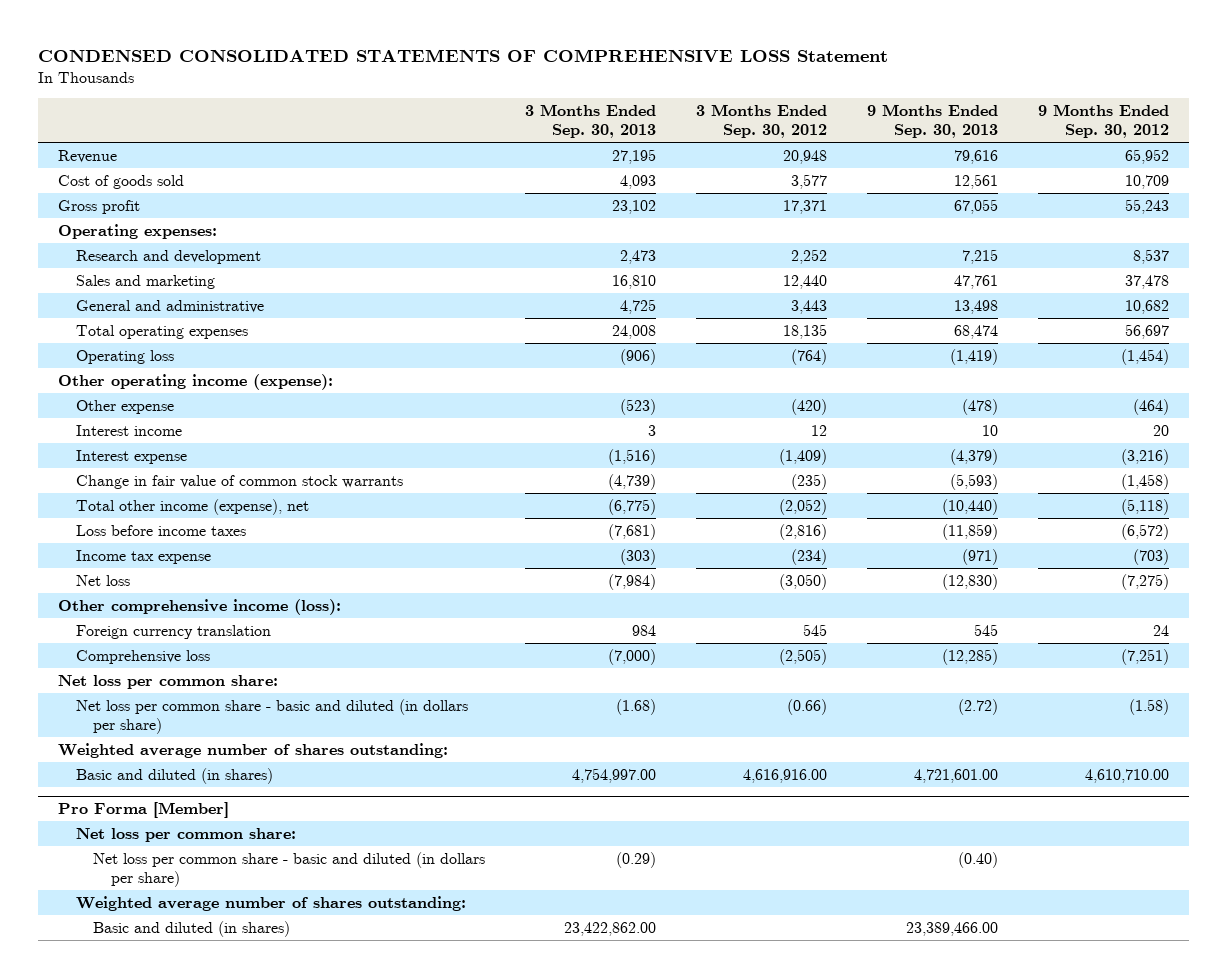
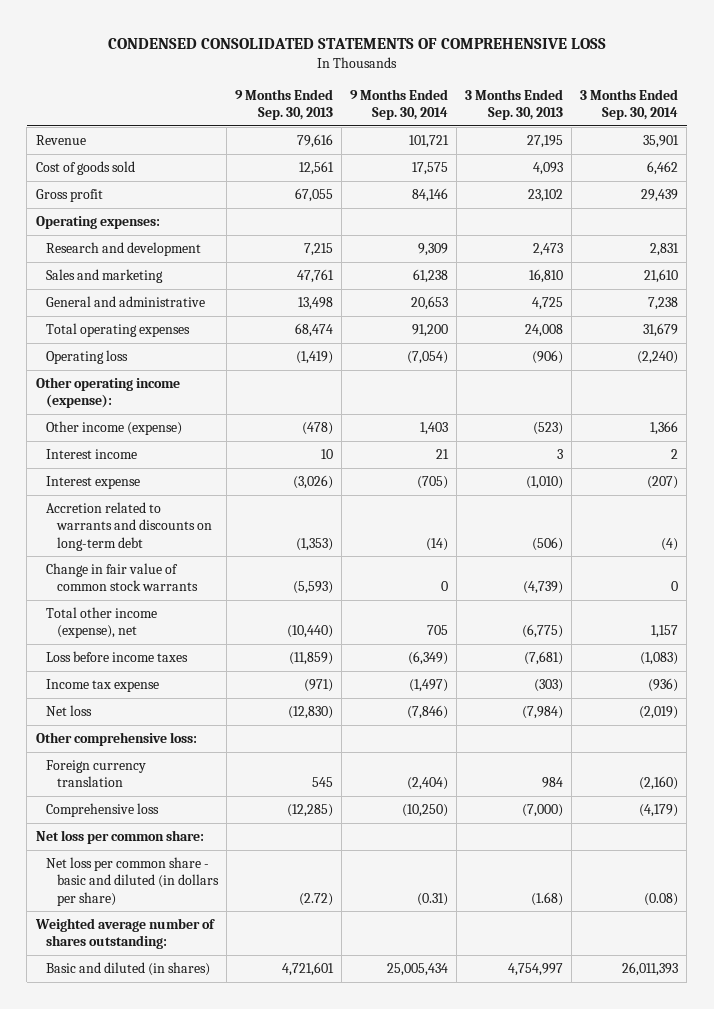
[37,48,888,62] CONDENSED CONSOLIDATED STATEMENTS OF COMPREHENSIVE LOSS Statement -> [107,37,606,49] CONDENSED CONSOLIDATED STATEMENTS OF COMPREHENSIVE LOSS
[696,103,828,139] 3 Months Ended Sep. 30, 2012 -> none
[1037,103,1169,139] 9 Months Ended Sep. 30, 2012 -> none
none -> [349,88,448,120] 9 Months Ended Sep. 30, 2014
none -> [580,88,679,120] 3 Months Ended Sep. 30, 2014
[75,399,174,414] Other expense -> [46,421,183,436] Other income (expense)
[608,448,657,465] (1,516) -> [525,476,563,490] (1,010)
[949,448,998,465] (4,379) -> [292,475,333,490] (3,026)
none -> [46,502,212,551] Accretion related to warrants and discounts on long-term debt
[57,598,341,615] Other comprehensive income (loss): -> [35,732,197,747] Other comprehensive loss:
[57,802,229,819] Pro Forma [Member] -> none
[75,827,296,842] Net loss per common share: -> none
[93,851,486,887] Net loss per common share - basic and diluted (in dollars per share) -> none
[75,895,466,911] Weighted average number of shares outstanding: -> none
[93,920,291,937] Basic and diluted (in shares) -> none
[572,767,657,783] 4,754,997.00 -> [507,963,563,977] 4,754,997
[913,768,998,783] 4,721,601.00 -> [281,962,334,977] 4,721,601

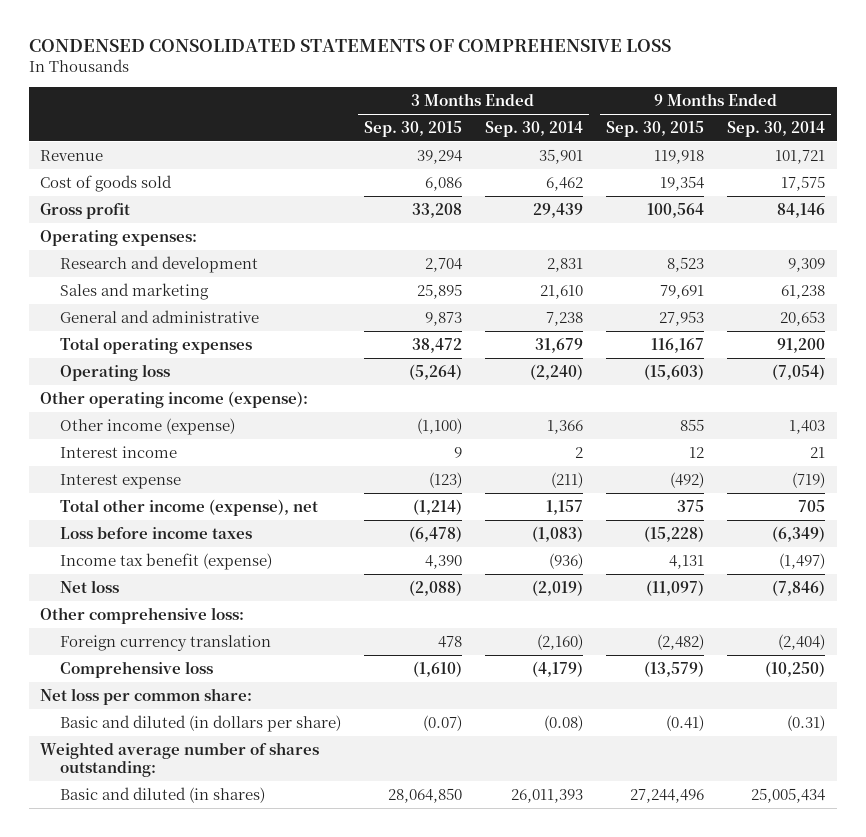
[234,88,333,120] 9 Months Ended Sep. 30, 2013 -> none
[464,88,563,120] 3 Months Ended Sep. 30, 2013 -> none
none -> [363,120,462,137] Sep. 30, 2015
none -> [606,120,705,137] Sep. 30, 2015
[46,502,212,551] Accretion related to warrants and discounts on long-term debt -> none
[46,563,198,592] Change in fair value of common stock warrants -> none
[416,476,448,490] (705) -> [792,471,826,488] (719)
[647,476,679,490] (207) -> [551,471,584,488] (211)
[46,679,160,693] Income tax expense -> [59,552,272,570] Income tax benefit (expense)
[46,857,219,906] Net loss per common share - basic and diluted (in dollars per share) -> [59,714,341,732] Basic and diluted (in dollars per share)

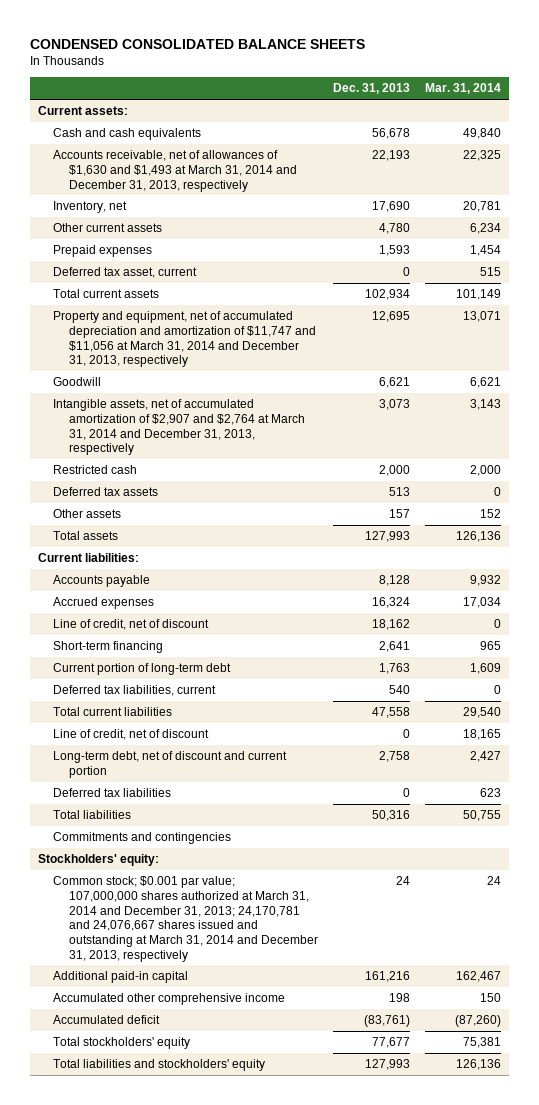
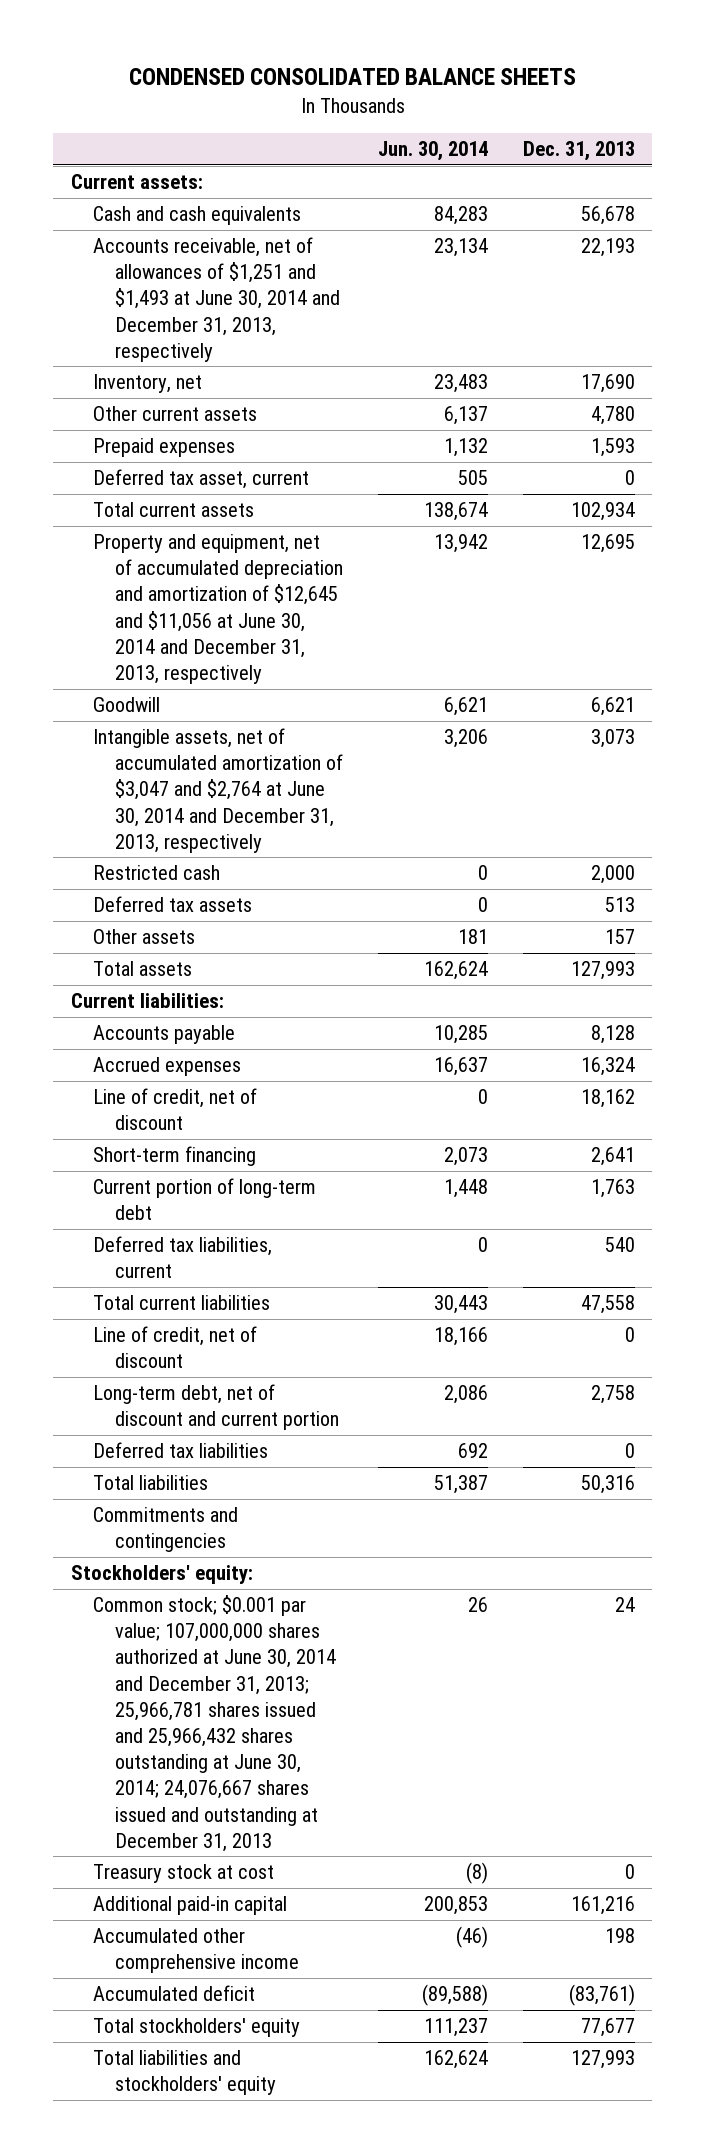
[425,83,502,95] Mar. 31, 2014 -> none
none -> [377,141,488,162] Jun. 30, 2014
[53,150,298,192] Accounts receivable, net of allowances of $1,630 and $1,493 at March 31, 2014 and December 31, 2013, respectively -> [92,237,340,362] Accounts receivable, net of allowances of $1,251 and $1,493 at June 30, 2014 and December 31, 2013, respectively
[53,311,317,368] Property and equipment, net of accumulated depreciation and amortization of $11,747 and $11,056 at March 31, 2014 and December 31, 2013, respectively -> [92,534,343,685] Property and equipment, net of accumulated depreciation and amortization of $12,645 and $11,056 at June 30, 2014 and December 31, 2013, respectively
[53,399,306,456] Intangible assets, net of accumulated amortization of $2,907 and $2,764 at March 31, 2014 and December 31, 2013, respectively -> [92,728,343,853] Intangible assets, net of accumulated amortization of $3,047 and $2,764 at June 30, 2014 and December 31, 2013, respectively
[53,876,319,962] Common stock; $0.001 par value; 107,000,000 shares authorized at March 31, 2014 and December 31, 2013; 24,170,781 and 24,076,667 shares issued and outstanding at March 31, 2014 and December 31, 2013, respectively -> [92,1595,336,1852] Common stock; $0.001 par value; 107,000,000 shares authorized at June 30, 2014 and December 31, 2013; 25,966,781 shares issued and 25,966,432 shares outstanding at June 30, 2014; 24,076,667 shares issued and outstanding at December 31, 2013
none -> [92,1864,274,1884] Treasury stock at cost

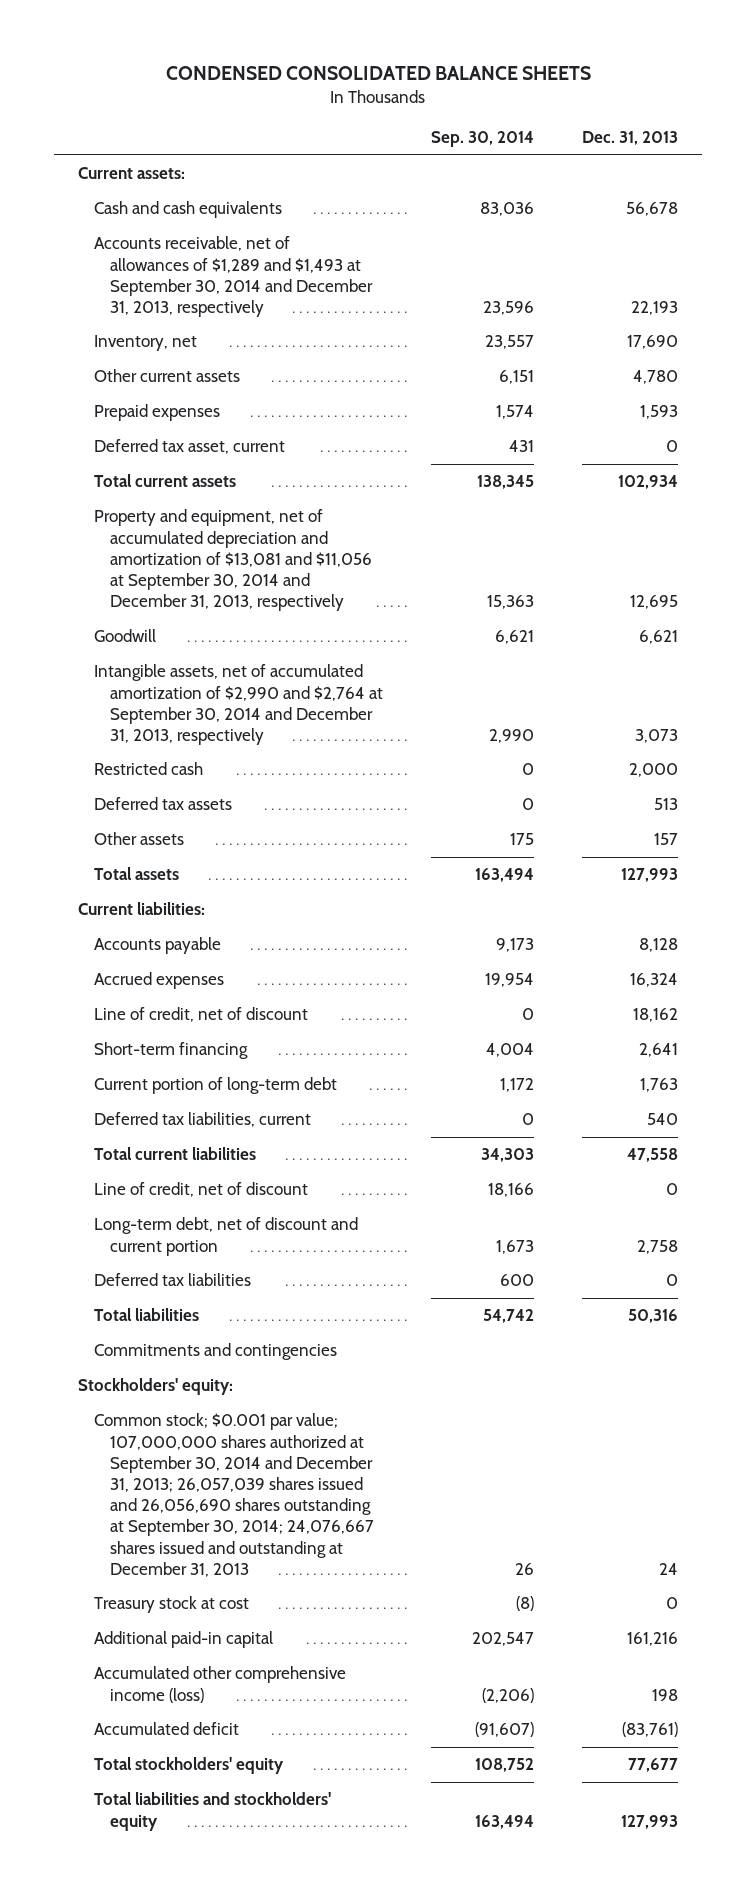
[377,141,488,162] Jun. 30, 2014 -> none
none -> [430,131,534,148] Sep. 30, 2014
[92,237,340,362] Accounts receivable, net of allowances of $1,251 and $1,493 at June 30, 2014 and December 31, 2013, respectively -> [93,236,373,317] Accounts receivable, net of allowances of $1,289 and $1,493 at September 30, 2014 and December 31, 2013, respectively
[92,534,343,685] Property and equipment, net of accumulated depreciation and amortization of $12,645 and $11,056 at June 30, 2014 and December 31, 2013, respectively -> [93,509,372,612] Property and equipment, net of accumulated depreciation and amortization of $13,081 and $11,056 at September 30, 2014 and December 31, 2013, respectively
[92,728,343,853] Intangible assets, net of accumulated amortization of $3,047 and $2,764 at June 30, 2014 and December 31, 2013, respectively -> [93,664,383,745] Intangible assets, net of accumulated amortization of $2,990 and $2,764 at September 30, 2014 and December 31, 2013, respectively
[92,1595,336,1852] Common stock; $0.001 par value; 107,000,000 shares authorized at June 30, 2014 and December 31, 2013; 25,966,781 shares issued and 25,966,432 shares outstanding at June 30, 2014; 24,076,667 shares issued and outstanding at December 31, 2013 -> [93,1413,374,1577] Common stock; $0.001 par value; 107,000,000 shares authorized at September 30, 2014 and December 31, 2013; 26,057,039 shares issued and 26,056,690 shares outstanding at September 30, 2014; 24,076,667 shares issued and outstanding at December 31, 2013
[92,1928,299,1974] Accumulated other comprehensive income -> [93,1666,346,1703] Accumulated other comprehensive income (loss)

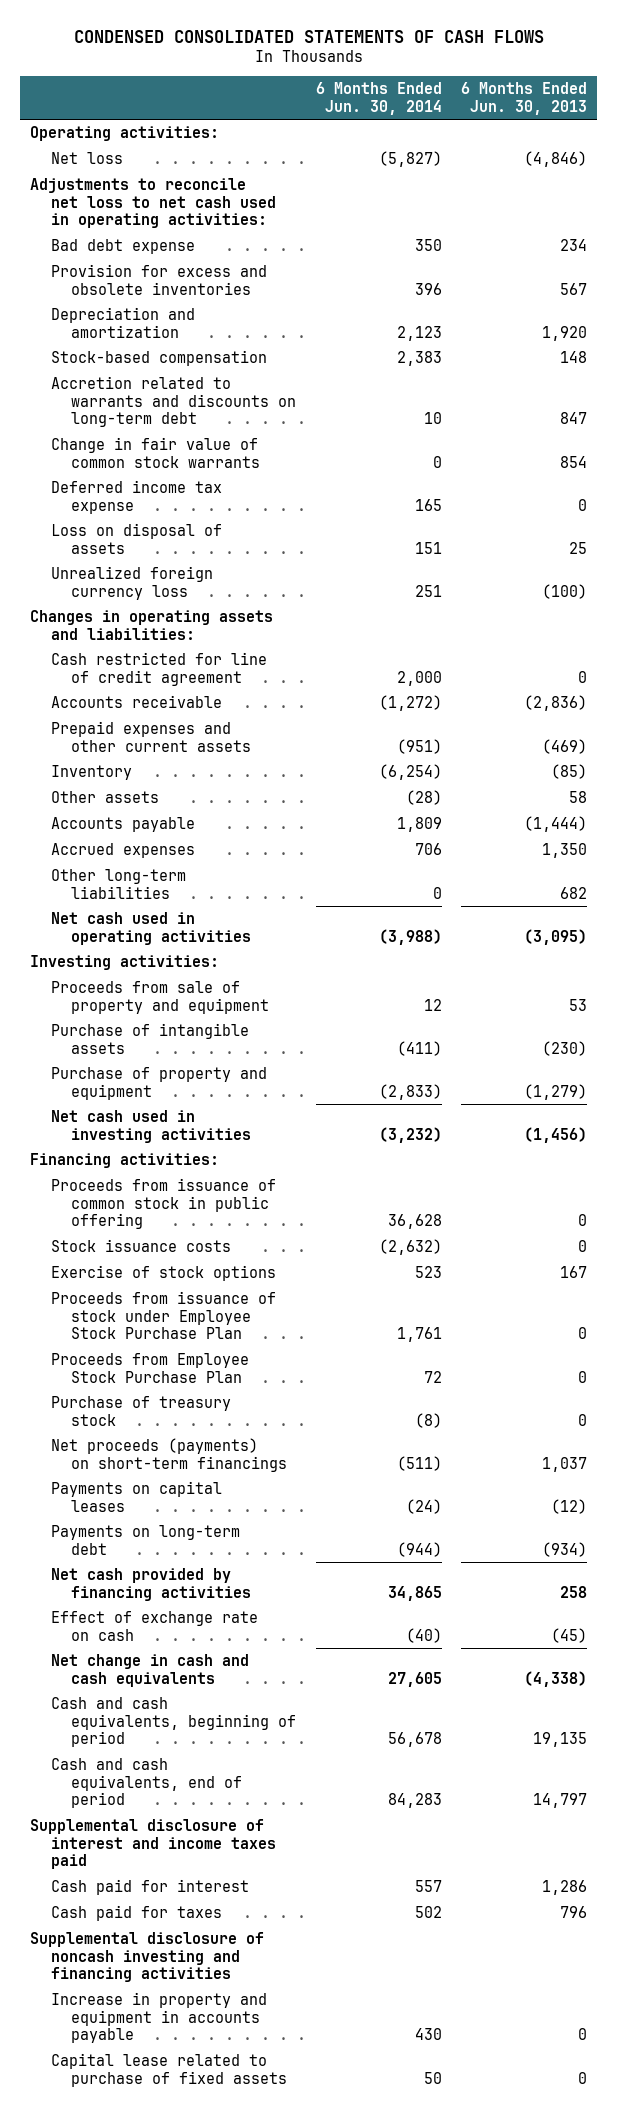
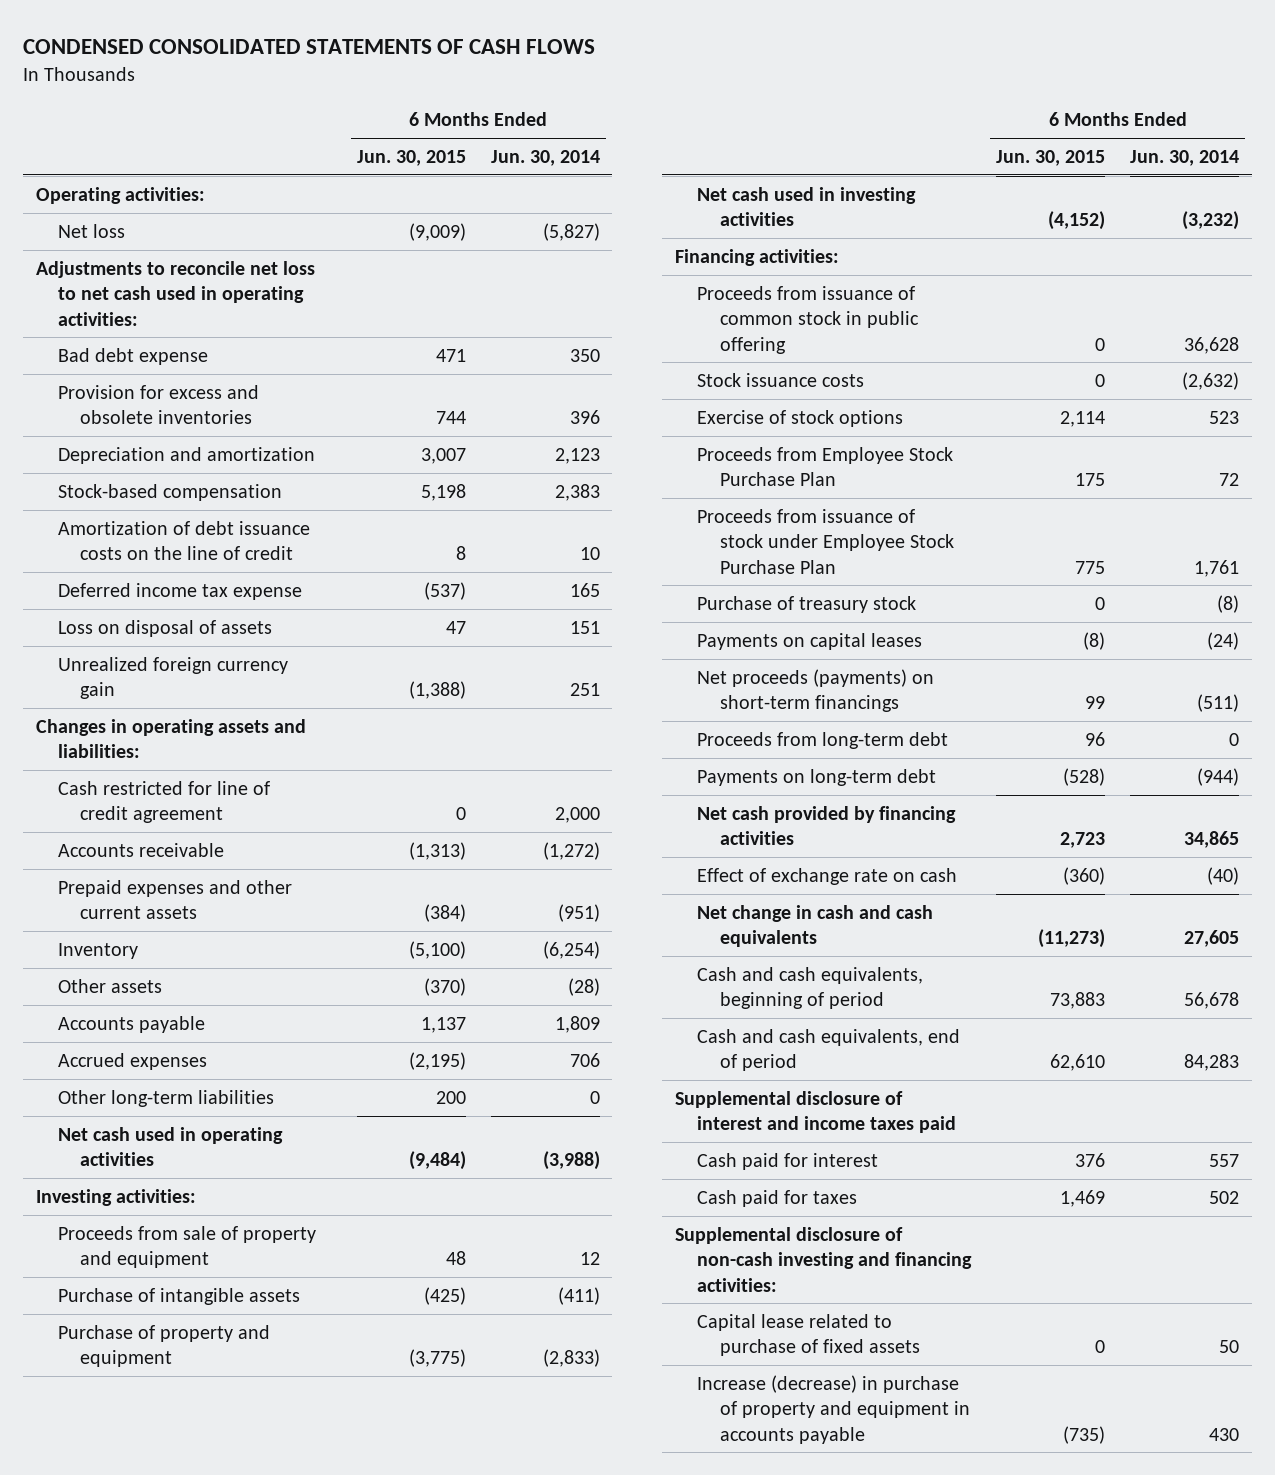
[461,82,588,115] 6 Months Ended Jun. 30, 2013 -> none
none -> [356,149,466,166] Jun. 30, 2015
[50,376,296,428] Accretion related to warrants and discounts on long-term debt -> none
[50,437,260,468] Change in fair value of common stock warrants -> none
none -> [58,520,311,561] Amortization of debt issuance costs on the line of credit
[50,566,213,600] Unrealized foreign currency loss -> [58,656,289,700] Unrealized foreign currency gain
[50,1291,276,1340] Proceeds from issuance of stock under Employee Stock Purchase Plan -> [697,508,954,574] Proceeds from issuance of stock under Employee Stock Purchase Plan
[50,1438,287,1472] Net proceeds (payments) on short-term financings -> [697,668,935,713] Net proceeds (payments) on short-term financings
none -> [697,731,949,749] Proceeds from long-term debt
[50,1992,267,2044] Increase in property and equipment in accounts payable -> none
[30,1932,265,1983] Supplemental disclosure of noncash investing and financing activities -> [674,1226,973,1292] Supplemental disclosure of non-cash investing and financing activities:
none -> [697,1374,970,1444] Increase (decrease) in purchase of property and equipment in accounts payable

